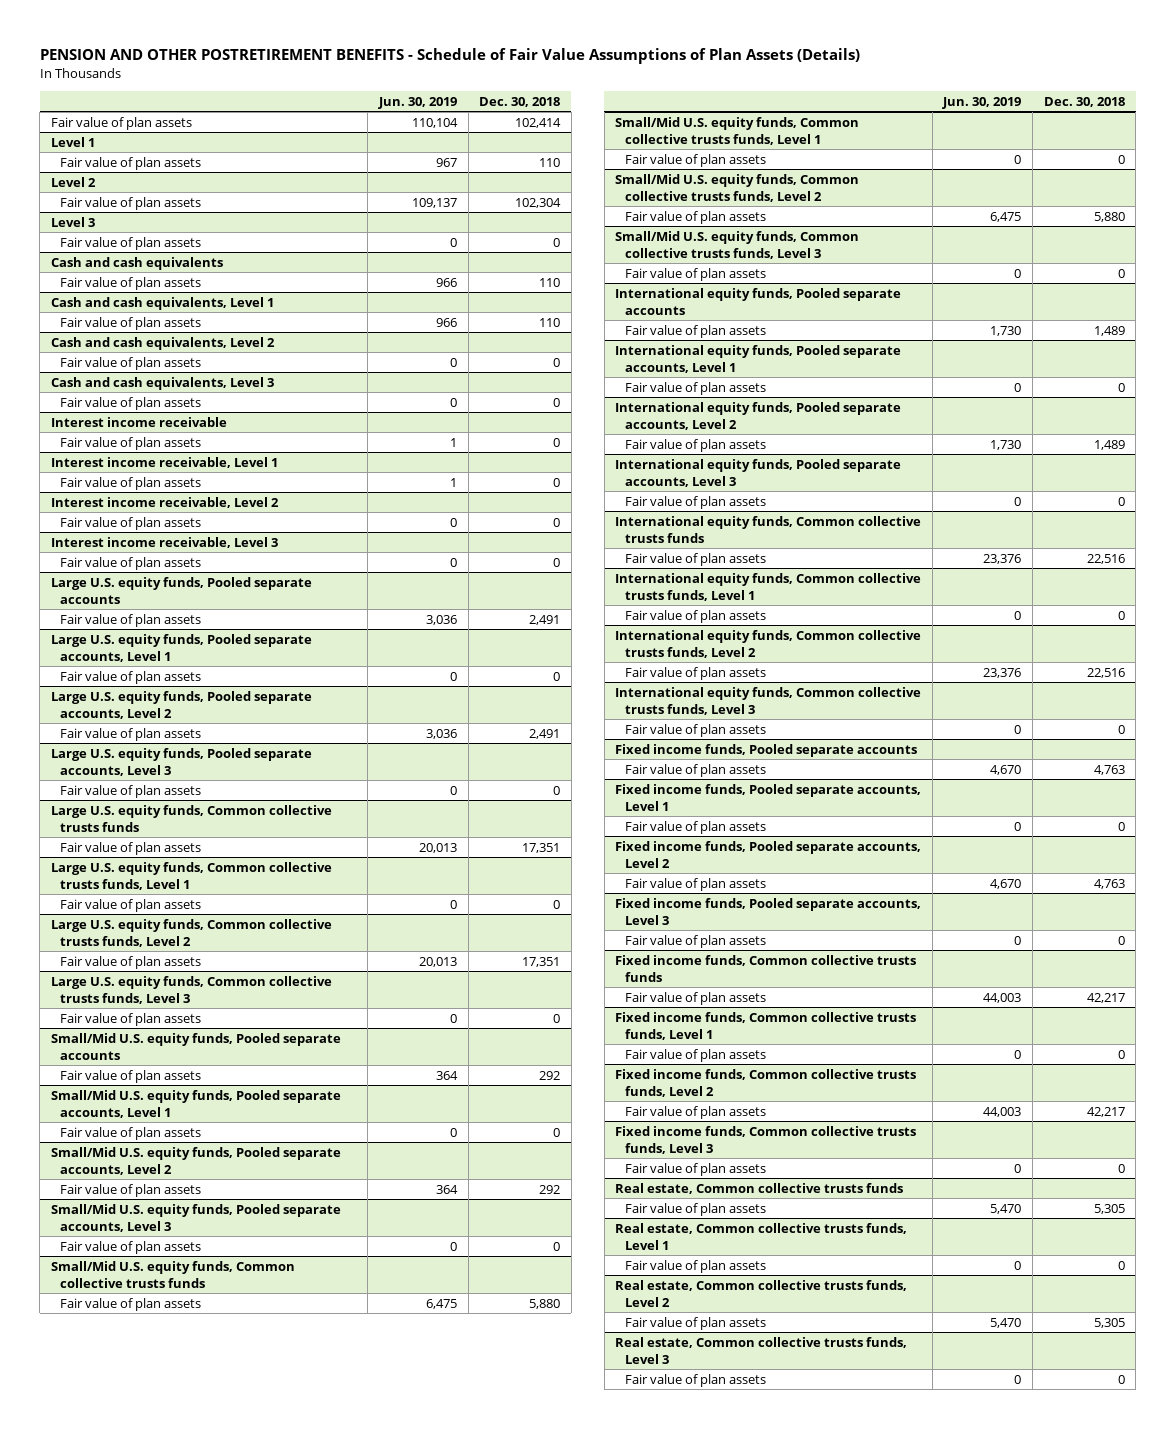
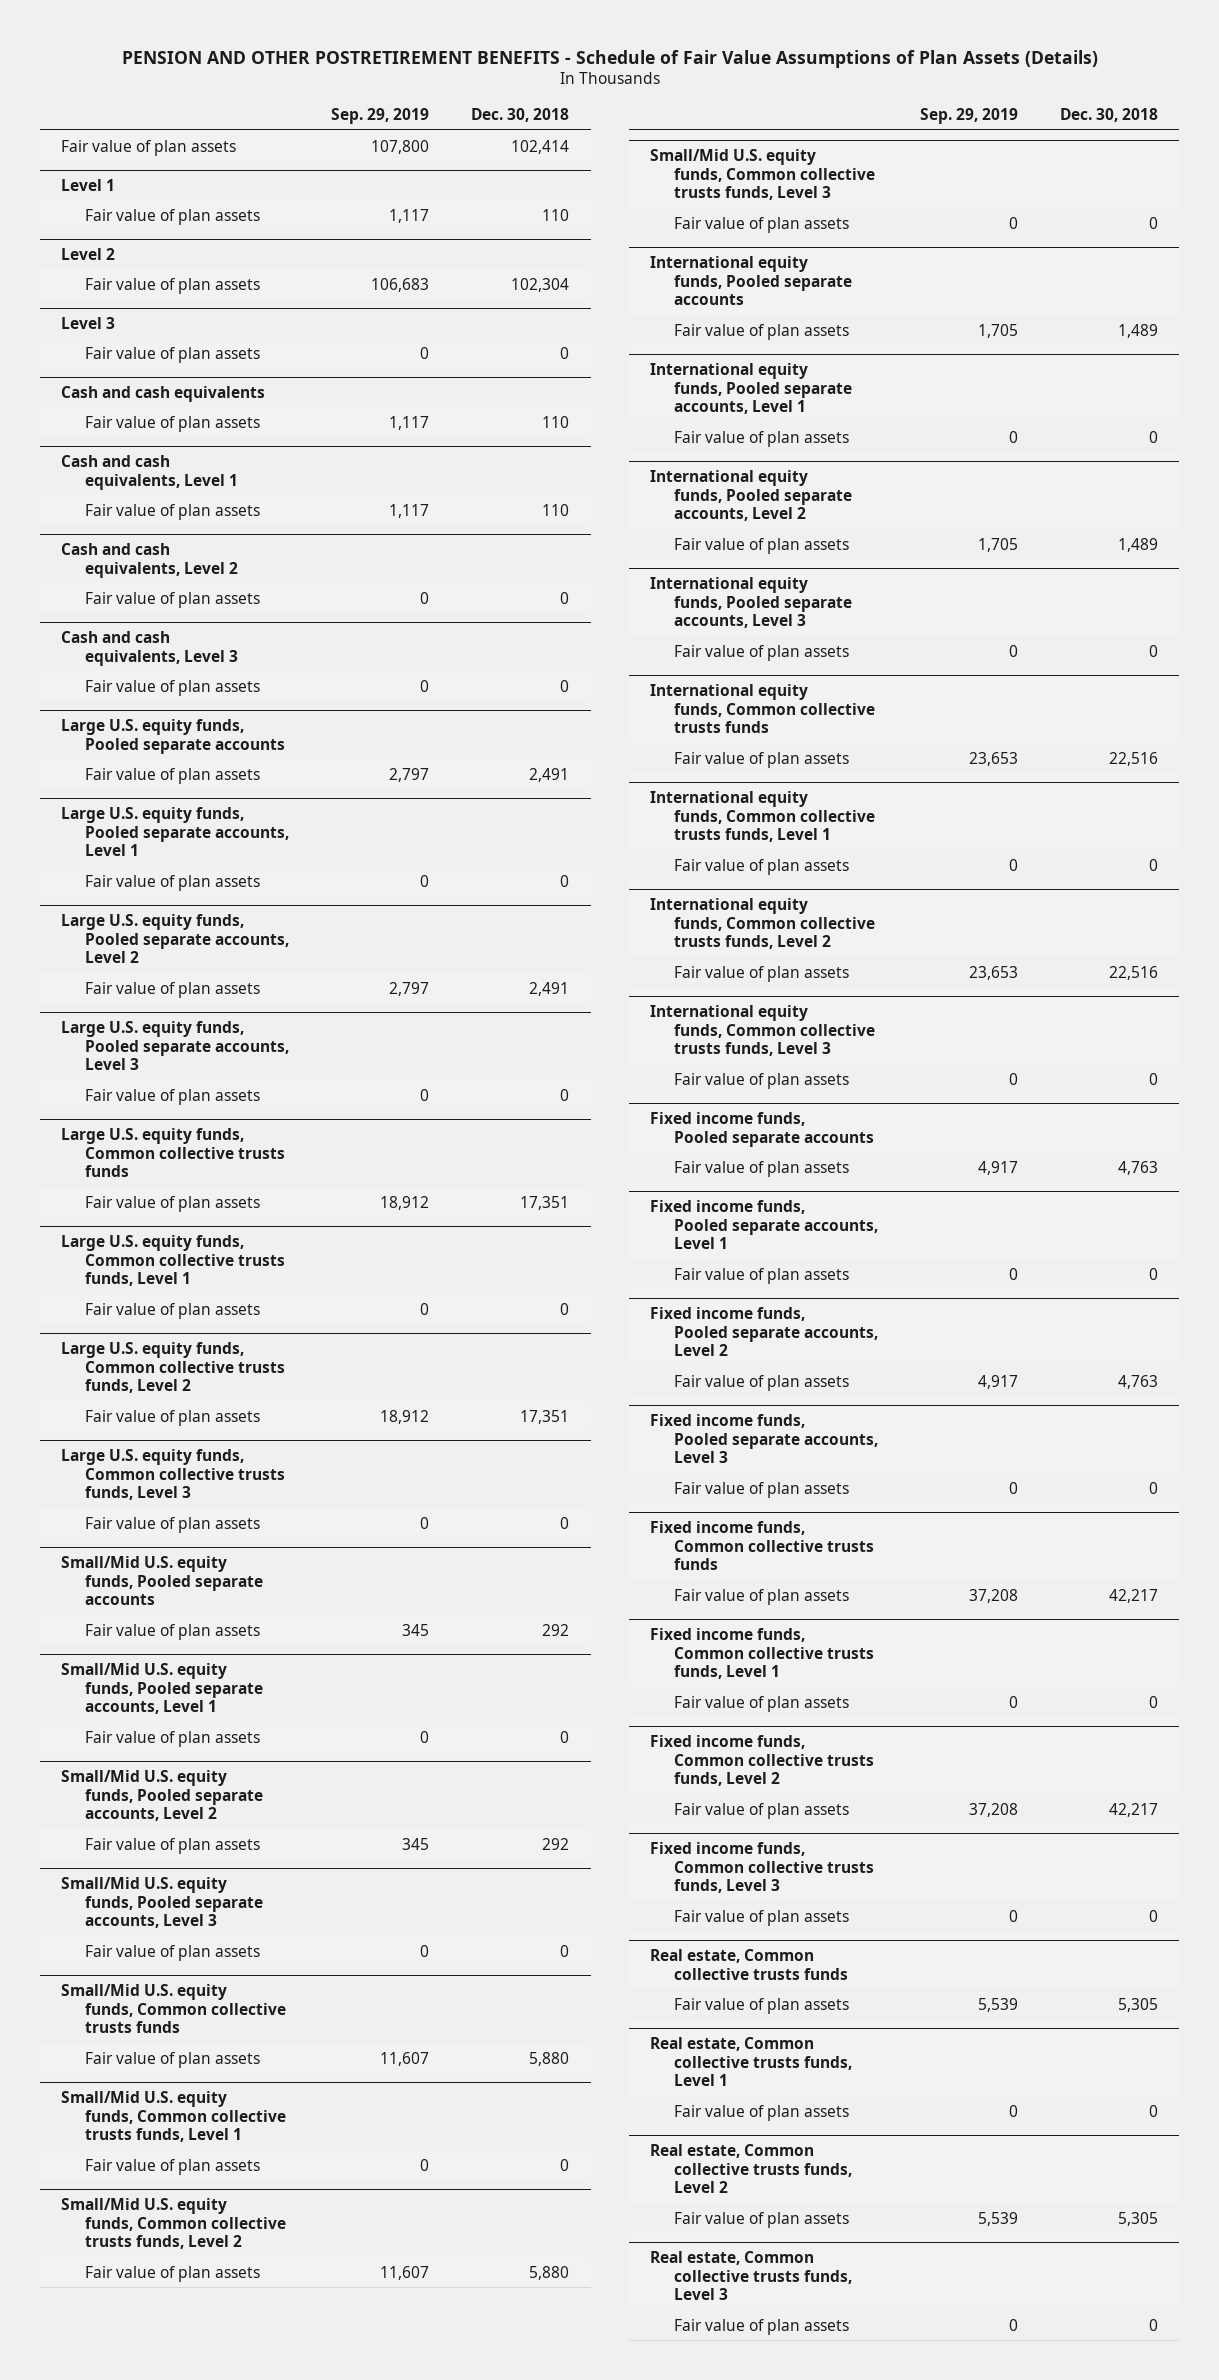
[378,96,458,109] Jun. 30, 2019 -> none
none -> [331,108,430,125] Sep. 29, 2019
[50,416,227,427] Interest income receivable -> none
[60,436,202,450] Fair value of plan assets -> none
[50,456,278,468] Interest income receivable, Level 1 -> none
[60,476,202,490] Fair value of plan assets -> none
[50,496,279,508] Interest income receivable, Level 2 -> none
[60,516,202,530] Fair value of plan assets -> none
[50,536,278,548] Interest income receivable, Level 3 -> none
[60,556,202,570] Fair value of plan assets -> none

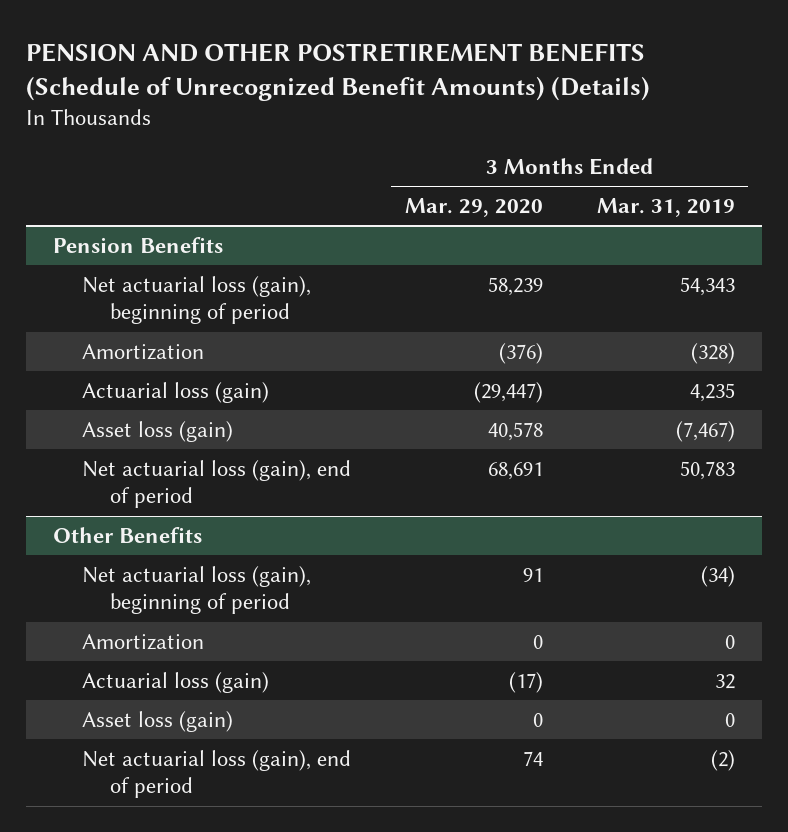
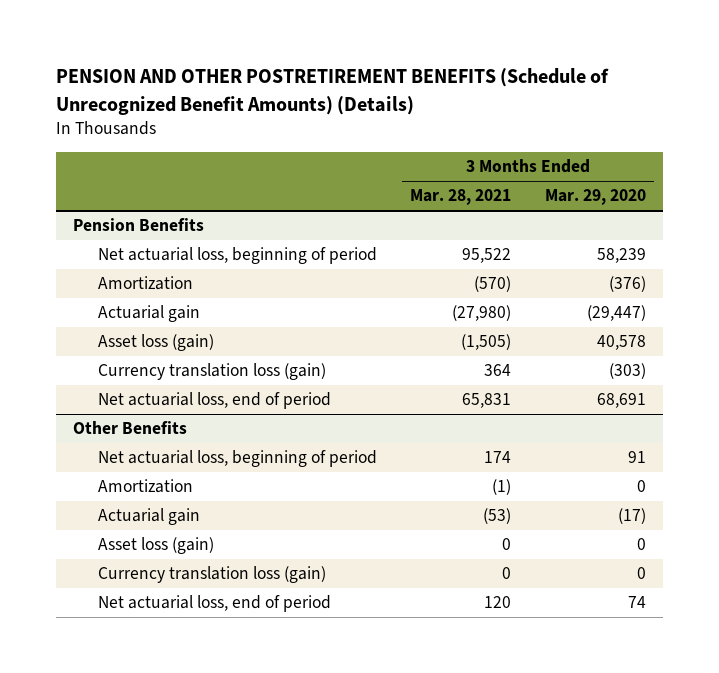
[596,198,735,218] Mar. 31, 2019 -> none
none -> [410,189,512,206] Mar. 28, 2021
[81,275,311,325] Net actuarial loss (gain), beginning of period -> [97,247,377,265] Net actuarial loss, beginning of period
[81,381,269,403] Actuarial loss (gain) -> [97,305,200,323] Actuarial gain
none -> [97,363,326,381] Currency translation loss (gain)
[81,459,351,509] Net actuarial loss (gain), end of period -> [97,392,331,410] Net actuarial loss, end of period
[81,565,311,615] Net actuarial loss (gain), beginning of period -> [97,450,377,468] Net actuarial loss, beginning of period
[81,671,269,693] Actuarial loss (gain) -> [97,508,200,526] Actuarial gain
none -> [97,566,326,584] Currency translation loss (gain)
[81,749,351,799] Net actuarial loss (gain), end of period -> [97,595,331,613] Net actuarial loss, end of period

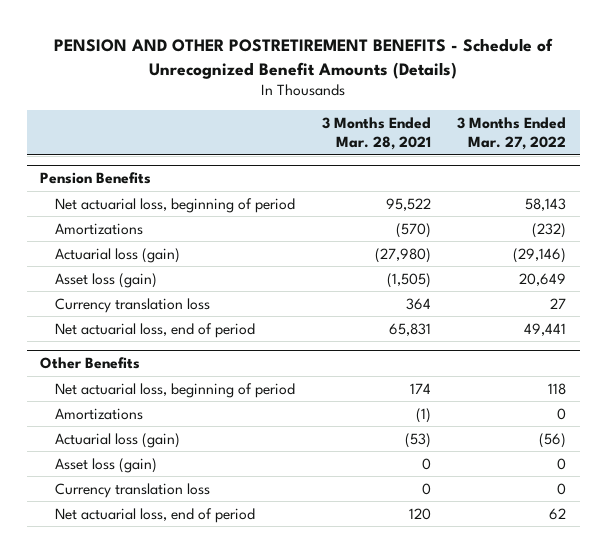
[56,68,610,115] PENSION AND OTHER POSTRETIREMENT BENEFITS (Schedule of Unrecognized Benefit Amounts) (Details) -> [54,37,554,79] PENSION AND OTHER POSTRETIREMENT BENEFITS - Schedule of Unrecognized Benefit Amounts (Details)
[544,189,646,206] Mar. 29, 2020 -> none
none -> [457,117,567,151] 3 Months Ended Mar. 27, 2022
[97,276,193,291] Amortization -> [55,222,144,235] Amortizations
[97,305,200,323] Actuarial gain -> [55,247,181,263] Actuarial loss (gain)
[97,363,326,381] Currency translation loss (gain) -> [55,297,211,313] Currency translation loss
[97,479,193,494] Amortization -> [55,407,144,420] Amortizations
[97,508,200,526] Actuarial gain -> [55,432,181,448] Actuarial loss (gain)
[97,566,326,584] Currency translation loss (gain) -> [55,482,211,498] Currency translation loss

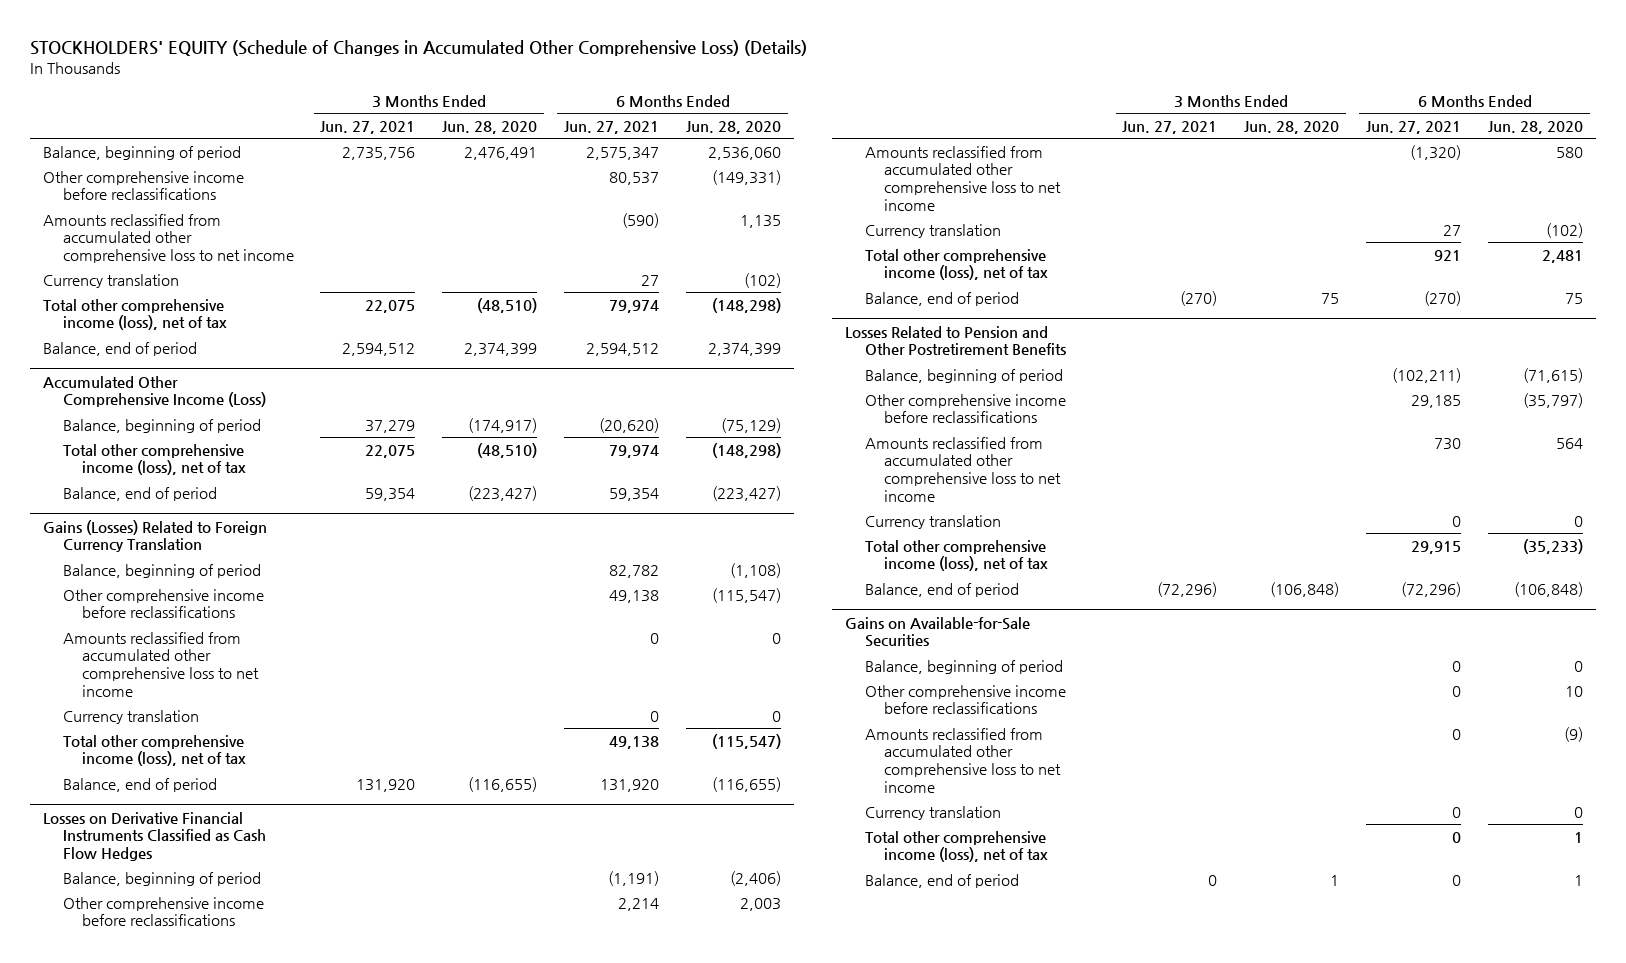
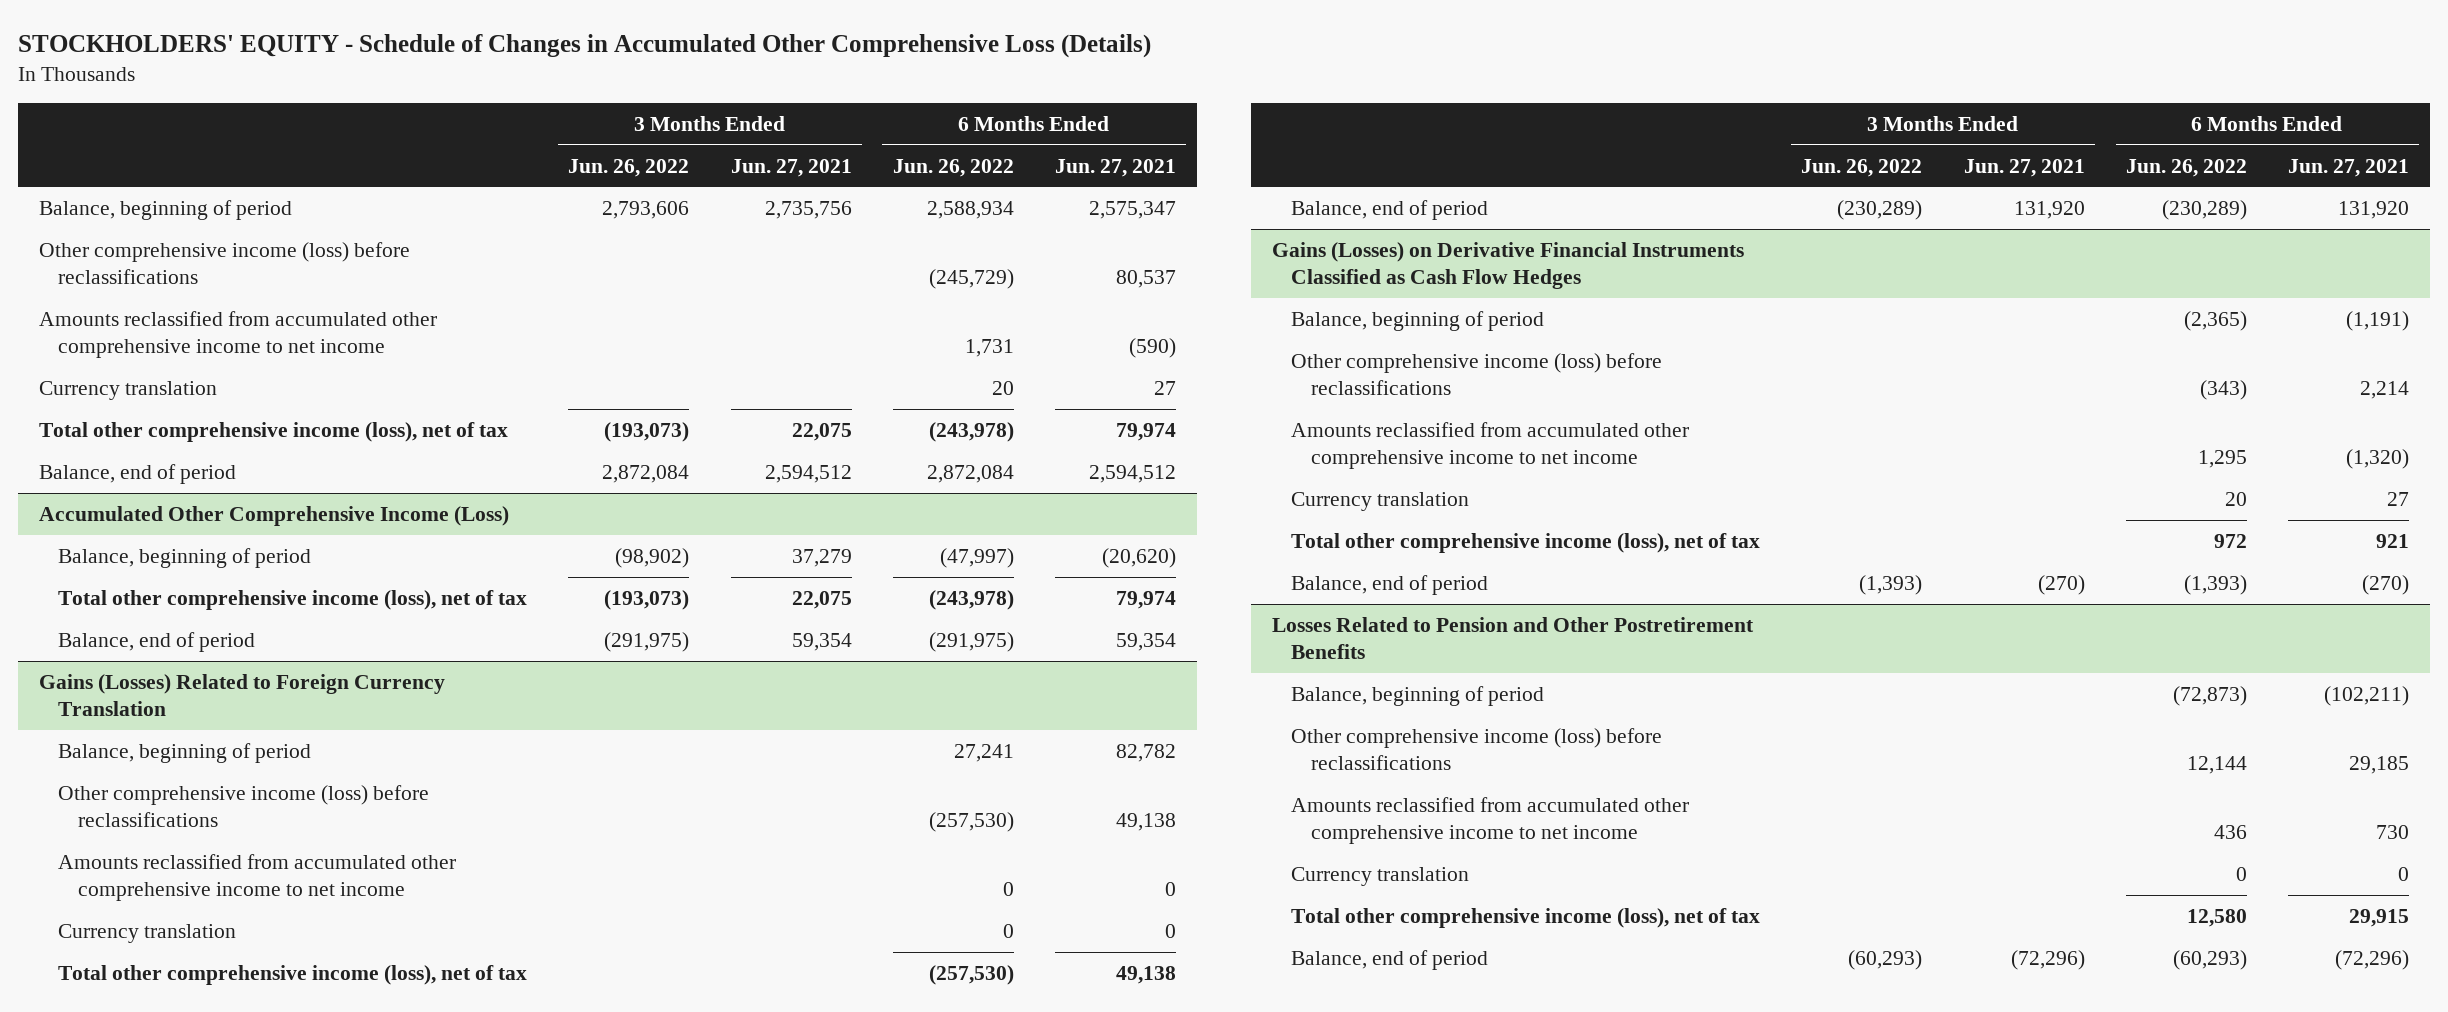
[29,40,807,57] STOCKHOLDERS' EQUITY (Schedule of Changes in Accumulated Other Comprehensive Loss) (Details) -> [17,33,1151,58] STOCKHOLDERS' EQUITY - Schedule of Changes in Accumulated Other Comprehensive Loss (Details)
[442,121,538,135] Jun. 28, 2020 -> none
[685,121,781,135] Jun. 28, 2020 -> none
none -> [568,158,690,177] Jun. 26, 2022
none -> [892,158,1014,177] Jun. 26, 2022
[43,170,245,201] Other comprehensive income before reclassifications -> [38,241,410,285] Other comprehensive income (loss) before reclassifications
[43,213,294,264] Amounts reclassified from accumulated other comprehensive loss to net income -> [38,310,437,359] Amounts reclassified from accumulated other comprehensive income to net income
[62,588,264,619] Other comprehensive income before reclassifications -> [58,784,430,828] Other comprehensive income (loss) before reclassifications
[62,631,260,697] Amounts reclassified from accumulated other comprehensive loss to net income -> [58,853,457,902] Amounts reclassified from accumulated other comprehensive income to net income
[43,811,266,862] Losses on Derivative Financial Instruments Classified as Cash Flow Hedges -> [1271,241,1744,290] Gains (Losses) on Derivative Financial Instruments Classified as Cash Flow Hedges
[62,896,264,927] Other comprehensive income before reclassifications -> [1291,352,1663,396] Other comprehensive income (loss) before reclassifications
[864,145,1061,211] Amounts reclassified from accumulated other comprehensive loss to net income -> [1291,421,1690,470] Amounts reclassified from accumulated other comprehensive income to net income
[864,393,1066,424] Other comprehensive income before reclassifications -> [1291,727,1663,771] Other comprehensive income (loss) before reclassifications
[864,436,1061,502] Amounts reclassified from accumulated other comprehensive loss to net income -> [1291,796,1690,845] Amounts reclassified from accumulated other comprehensive income to net income
[845,616,1031,648] Gains on Available-for-Sale Securities -> none
[864,659,1063,674] Balance, beginning of period -> none
[864,684,1066,715] Other comprehensive income before reclassifications -> none
[864,727,1061,793] Amounts reclassified from accumulated other comprehensive loss to net income -> none
[864,805,1001,820] Currency translation -> none
[864,830,1048,863] Total other comprehensive income (loss), net of tax -> none
[864,873,1019,888] Balance, end of period -> none

